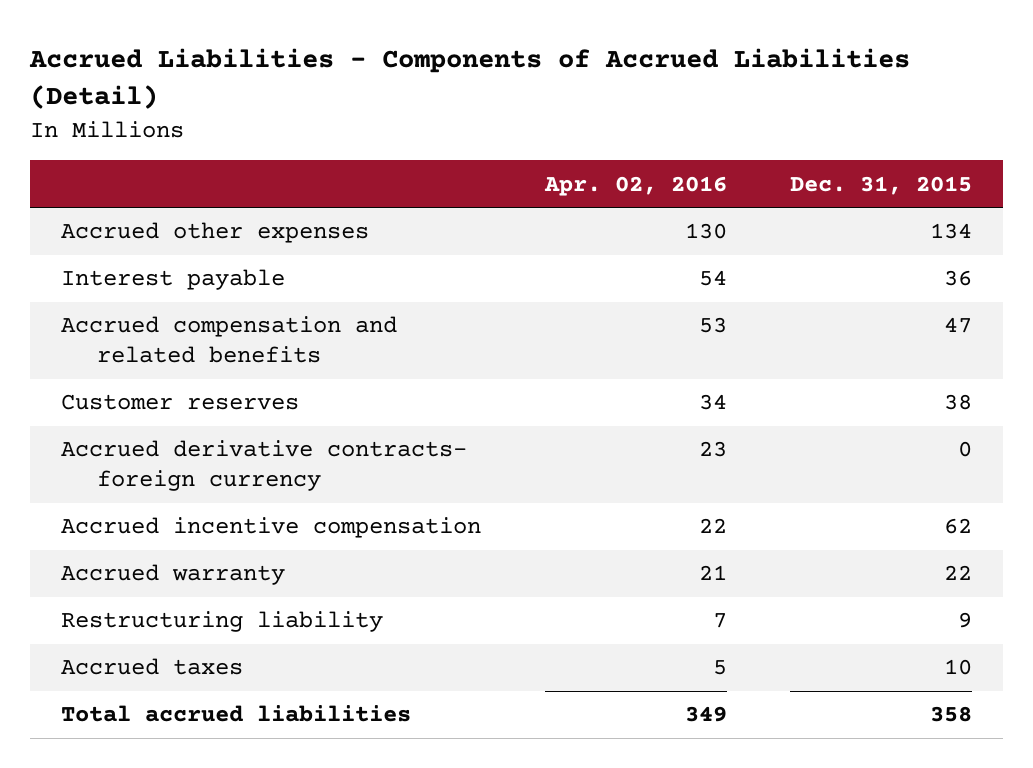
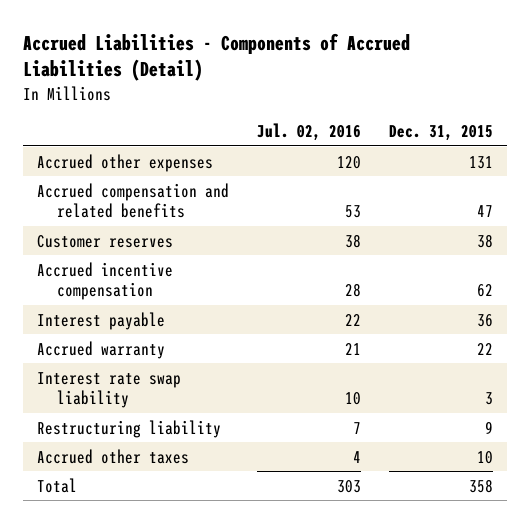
[543,175,727,196] Apr. 02, 2016 -> none
none -> [257,123,362,142] Jul. 02, 2016
[929,223,972,240] 134 -> [469,155,494,169] 131
[61,440,468,492] Accrued derivative contracts- foreign currency -> none
[61,269,286,291] Interest payable -> [36,311,165,330] Interest payable
none -> [36,371,181,409] Interest rate swap liability
[61,658,244,676] Accrued taxes -> [36,448,189,464] Accrued other taxes
[61,705,412,723] Total accrued liabilities -> [36,477,77,493] Total

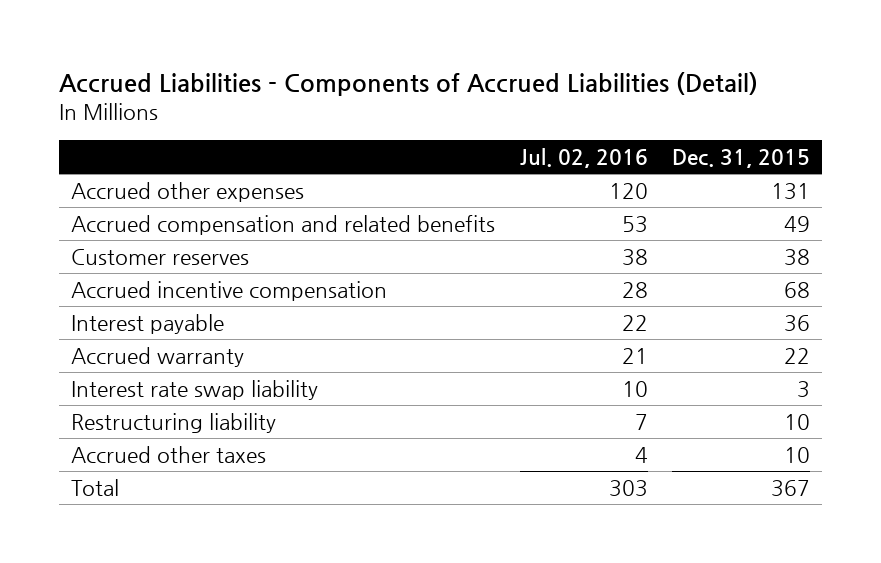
[477,205,494,218] 47 -> [784,215,811,232] 49
[477,284,494,298] 62 -> [784,281,811,298] 68
[485,420,494,434] 9 -> [784,413,811,430] 10
[469,478,494,493] 358 -> [771,479,811,497] 367

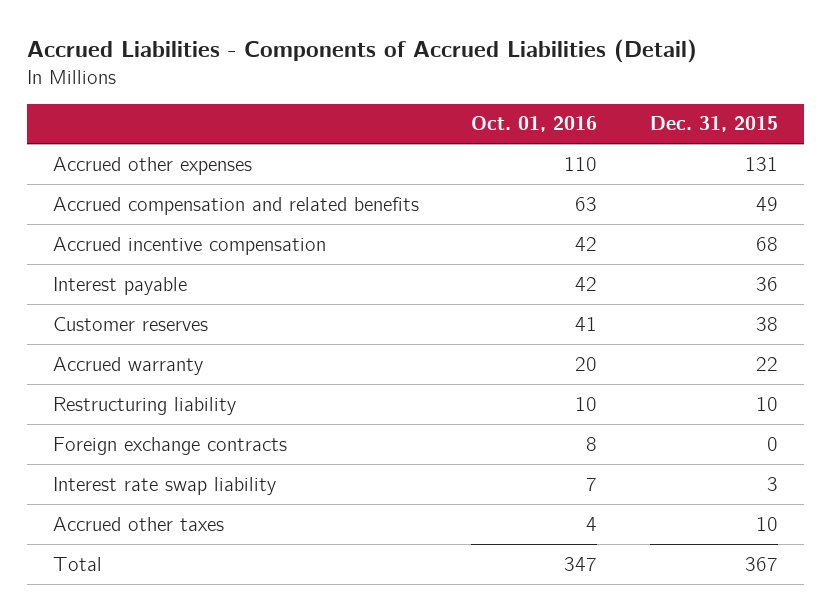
[519,147,648,168] Jul. 02, 2016 -> none
none -> [471,116,598,133] Oct. 01, 2016
[71,248,250,265] Customer reserves -> [52,316,208,331] Customer reserves
none -> [52,436,287,455] Foreign exchange contracts
[71,379,319,400] Interest rate swap liability -> [52,476,276,495] Interest rate swap liability

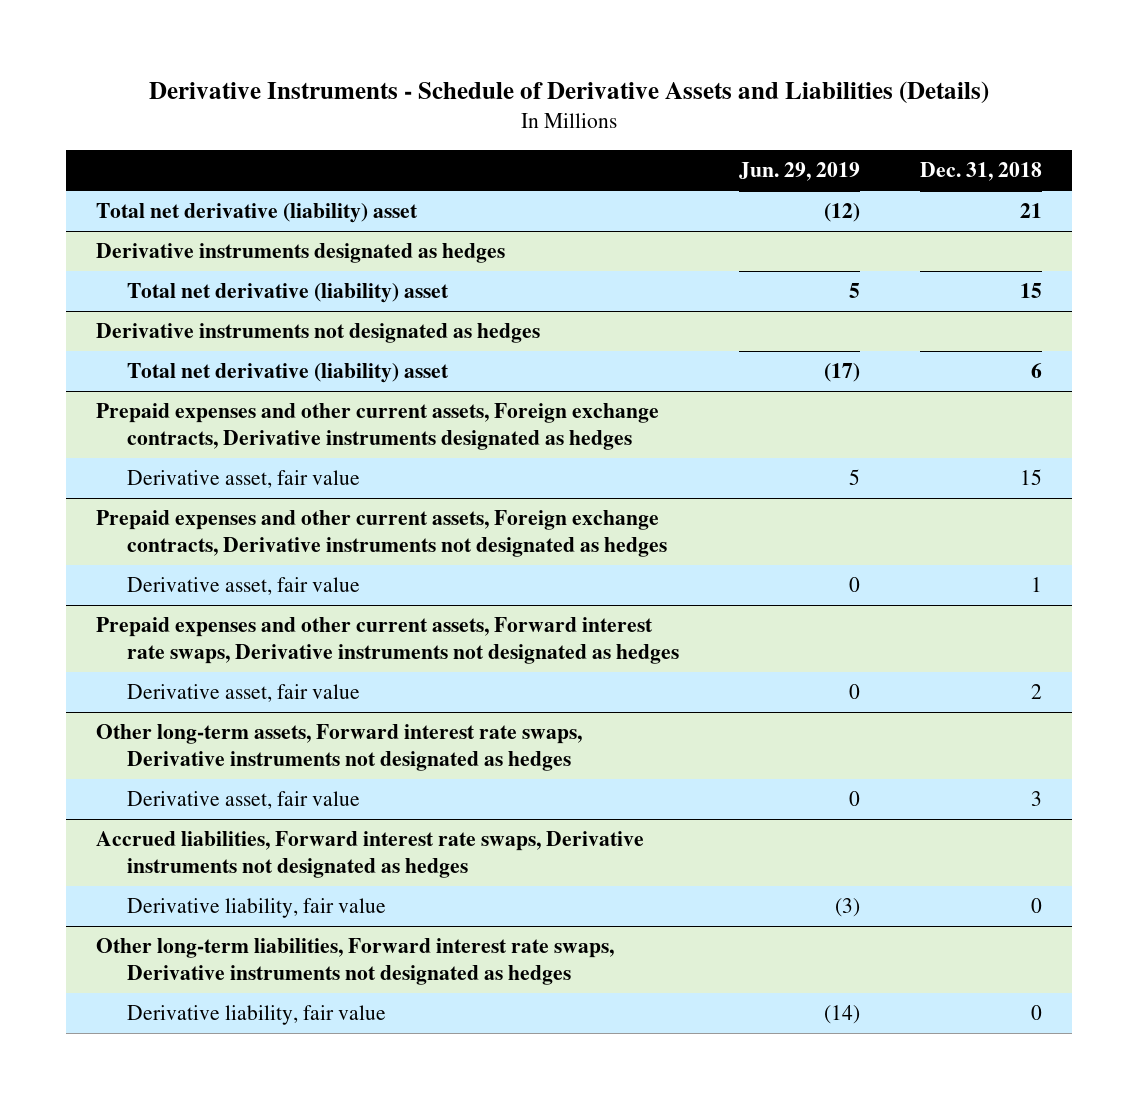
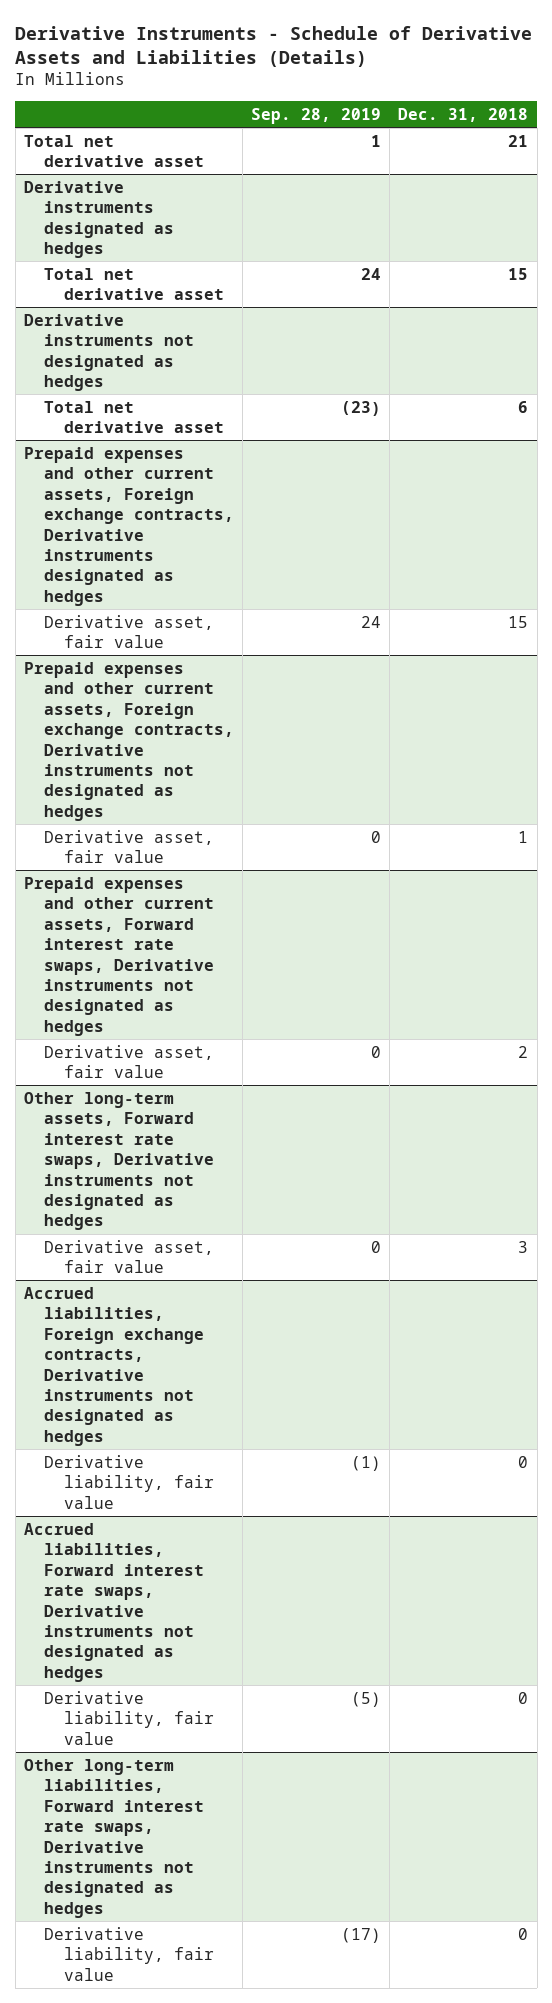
[738,162,860,182] Jun. 29, 2019 -> none
none -> [251,107,382,124] Sep. 28, 2019
[95,203,418,224] Total net derivative (liability) asset -> [23,134,204,168] Total net derivative asset
[127,283,450,304] Total net derivative (liability) asset -> [43,267,225,301] Total net derivative asset
[127,363,450,384] Total net derivative (liability) asset -> [43,400,225,434] Total net derivative asset
none -> [23,1286,204,1446] Accrued liabilities, Foreign exchange contracts, Derivative instruments not designated as hedges
none -> [43,1454,215,1509] Derivative liability, fair value

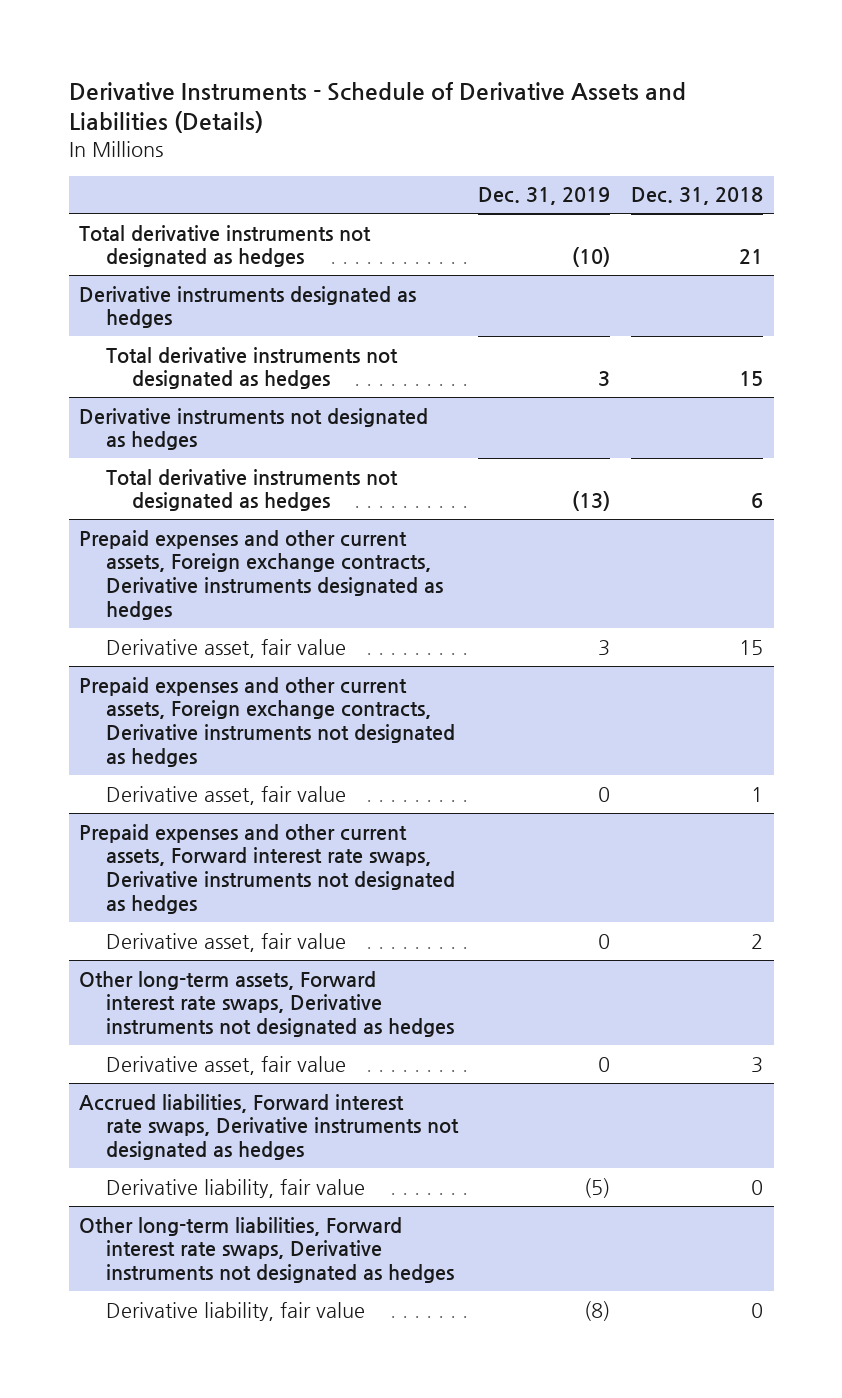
[251,107,382,124] Sep. 28, 2019 -> none
none -> [478,187,611,206] Dec. 31, 2019
[23,134,204,168] Total net derivative asset -> [78,224,371,268] Total derivative instruments not designated as hedges
[43,267,225,301] Total net derivative asset -> [105,346,398,390] Total derivative instruments not designated as hedges
[43,400,225,434] Total net derivative asset -> [105,468,398,512] Total derivative instruments not designated as hedges
[23,1286,204,1446] Accrued liabilities, Foreign exchange contracts, Derivative instruments not designated as hedges -> none
[43,1454,215,1509] Derivative liability, fair value -> none

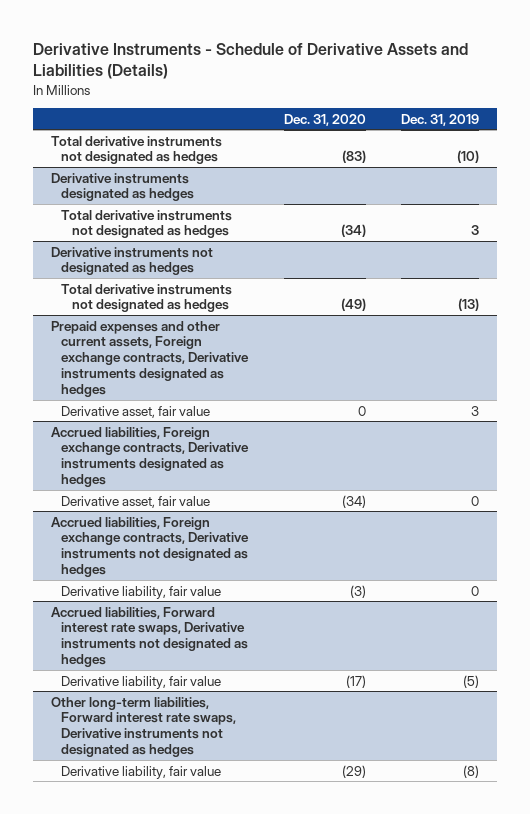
[631,187,764,206] Dec. 31, 2018 -> none
none -> [283,113,366,126] Dec. 31, 2020
[78,676,455,767] Prepaid expenses and other current assets, Foreign exchange contracts, Derivative instruments not designated as hedges -> none
[105,785,346,805] Derivative asset, fair value -> none
[78,823,455,914] Prepaid expenses and other current assets, Forward interest rate swaps, Derivative instruments not designated as hedges -> none
[105,932,346,952] Derivative asset, fair value -> none
[78,970,454,1038] Other long-term assets, Forward interest rate swaps, Derivative instruments not designated as hedges -> none
none -> [51,426,250,488] Accrued liabilities, Foreign exchange contracts, Derivative instruments designated as hedges
none -> [51,516,250,578] Accrued liabilities, Foreign exchange contracts, Derivative instruments not designated as hedges
none -> [61,585,222,599] Derivative liability, fair value

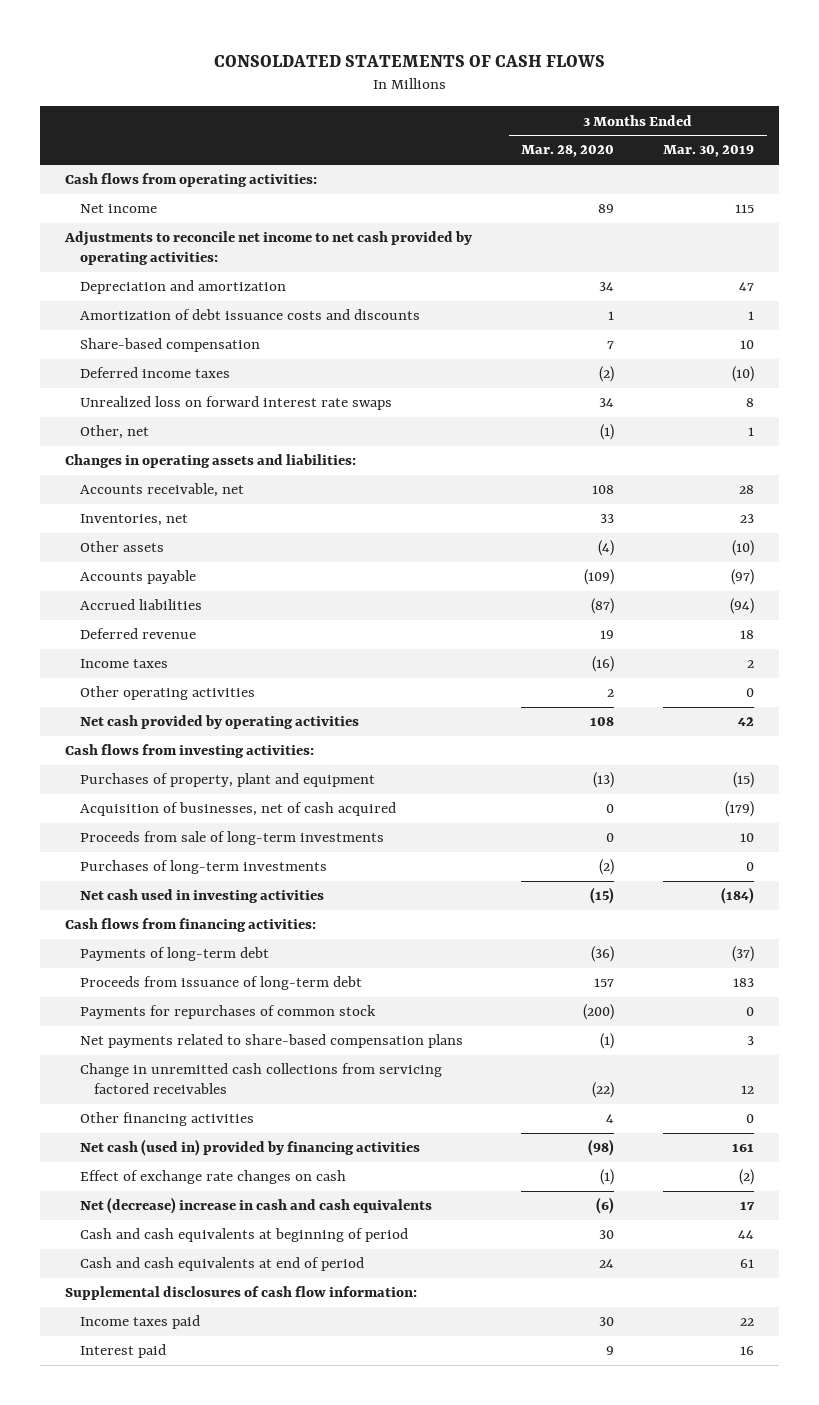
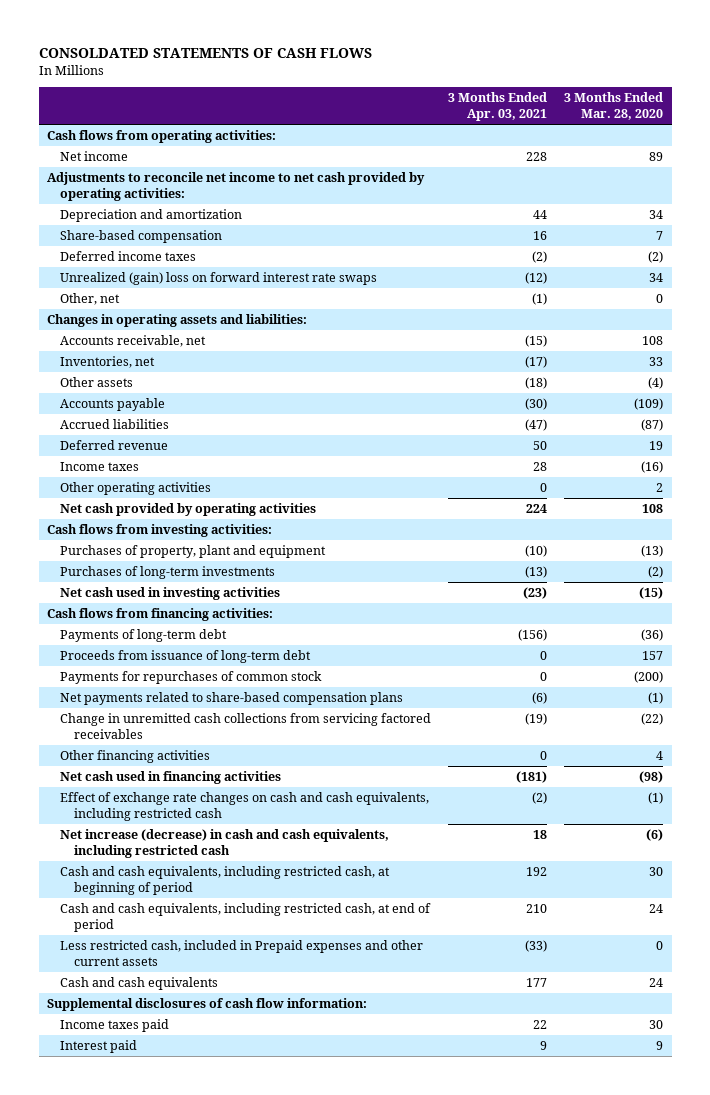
[663,145,755,158] Mar. 30, 2019 -> none
none -> [448,92,548,122] 3 Months Ended Apr. 03, 2021
[79,309,420,321] Amortization of debt issuance costs and discounts -> none
[79,396,392,411] Unrealized loss on forward interest rate swaps -> [60,272,378,286] Unrealized (gain) loss on forward interest rate swaps
[600,424,615,441] (1) -> [656,294,664,304] 0
[79,802,396,817] Acquisition of businesses, net of cash acquired -> none
[79,831,384,846] Proceeds from sale of long-term investments -> none
[79,1139,420,1157] Net cash (used in) provided by financing activities -> [60,771,282,785] Net cash used in financing activities
[79,1170,346,1185] Effect of exchange rate changes on cash -> [60,792,430,822] Effect of exchange rate changes on cash and cash equivalents, including restricted cash
[79,1197,432,1215] Net (decrease) increase in cash and cash equivalents -> [60,829,390,859] Net increase (decrease) in cash and cash equivalents, including restricted cash
[79,1228,408,1243] Cash and cash equivalents at beginning of period -> [60,866,391,896] Cash and cash equivalents, including restricted cash, at beginning of period
[79,1257,364,1272] Cash and cash equivalents at end of period -> [60,903,432,933] Cash and cash equivalents, including restricted cash, at end of period
none -> [60,940,424,967] Less restricted cash, included in Prepaid expenses and other current assets
none -> [60,977,219,991] Cash and cash equivalents

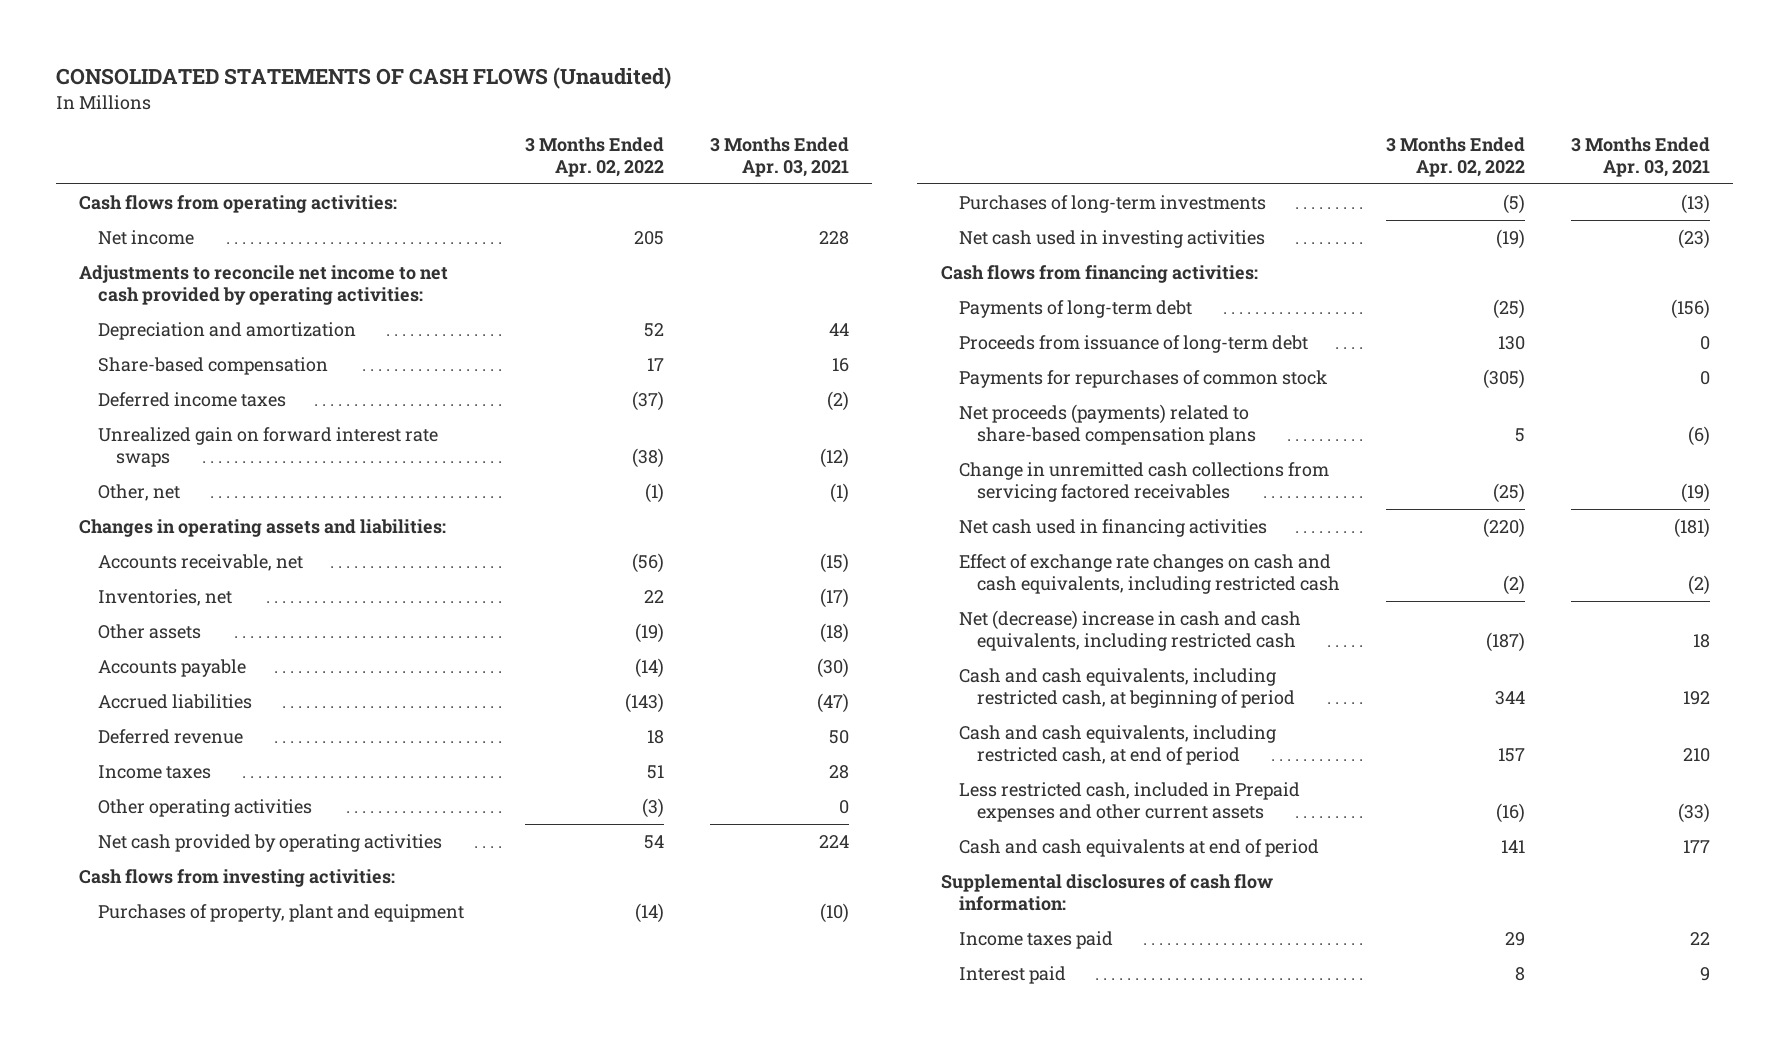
[38,48,372,59] CONSOLDATED STATEMENTS OF CASH FLOWS -> [56,67,672,90] CONSOLIDATED STATEMENTS OF CASH FLOWS (Unaudited)
[564,92,664,121] 3 Months Ended Mar. 28, 2020 -> none
none -> [525,136,665,177] 3 Months Ended Apr. 02, 2022
[60,272,378,286] Unrealized (gain) loss on forward interest rate swaps -> [97,426,438,467] Unrealized gain on forward interest rate swaps
[60,692,404,706] Net payments related to share-based compensation plans -> [958,403,1257,445] Net proceeds (payments) related to share-based compensation plans
[60,750,211,764] Other financing activities -> none
[60,829,390,859] Net increase (decrease) in cash and cash equivalents, including restricted cash -> [958,609,1301,651] Net (decrease) increase in cash and cash equivalents, including restricted cash
[60,977,219,991] Cash and cash equivalents -> [958,838,1319,857] Cash and cash equivalents at end of period

